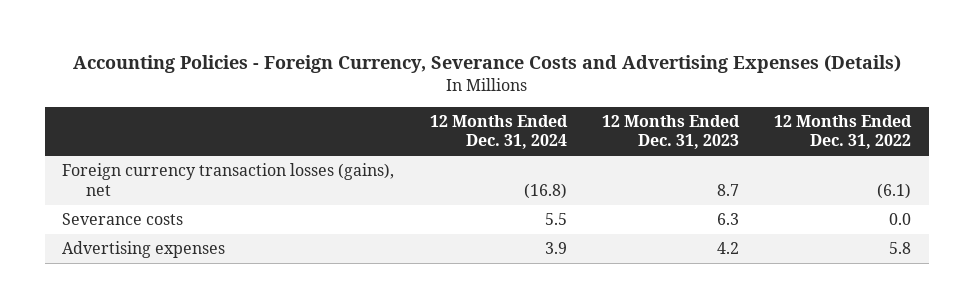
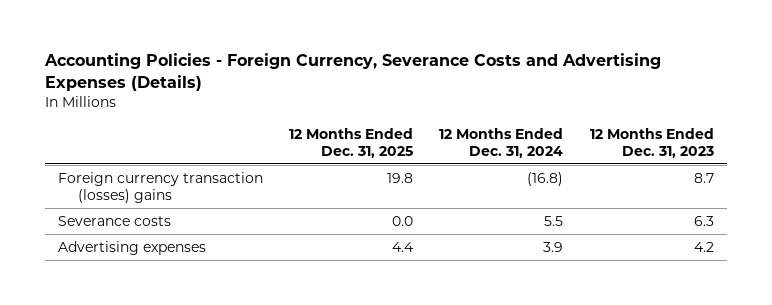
[774,114,913,150] 12 Months Ended Dec. 31, 2022 -> none
none -> [289,127,414,158] 12 Months Ended Dec. 31, 2025
[62,163,395,196] Foreign currency transaction losses (gains), net -> [57,171,263,203] Foreign currency transaction (losses) gains

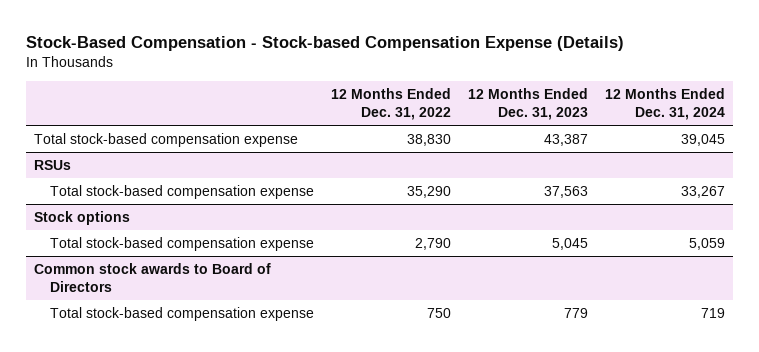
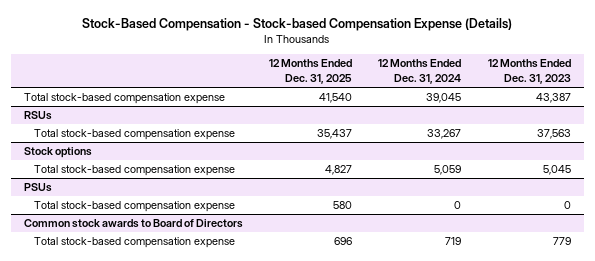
[330,88,451,121] 12 Months Ended Dec. 31, 2022 -> none
none -> [269,59,353,84] 12 Months Ended Dec. 31, 2025
none -> [24,183,53,193] PSUs
none -> [33,201,235,213] Total stock-based compensation expense

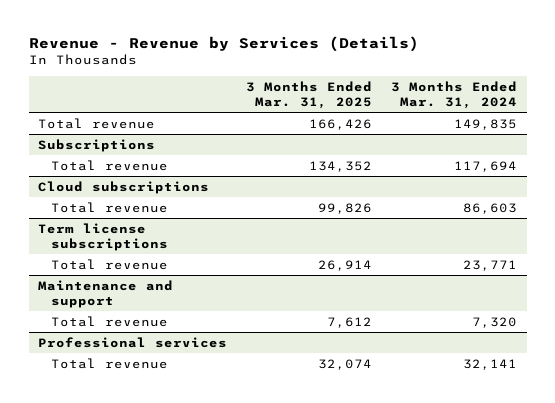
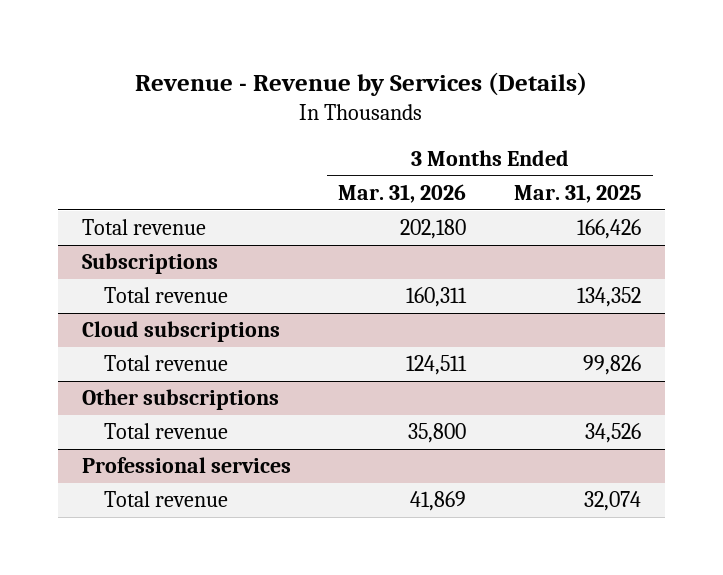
[391,80,518,110] 3 Months Ended Mar. 31, 2024 -> none
none -> [338,183,467,203] Mar. 31, 2026
[38,222,169,252] Term license subscriptions -> none
[38,279,174,309] Maintenance and support -> none
[51,315,169,327] Total revenue -> none
none -> [81,389,279,411] Other subscriptions
[318,259,373,271] 26,914 -> [585,423,642,444] 34,526

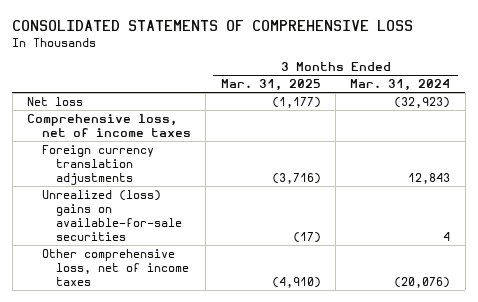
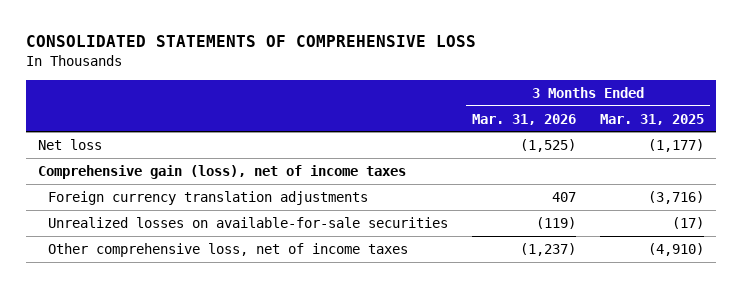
[350,79,451,92] Mar. 31, 2024 -> none
none -> [472,113,577,125] Mar. 31, 2026
[27,113,191,137] Comprehensive loss, net of income taxes -> [37,164,406,179] Comprehensive gain (loss), net of income taxes
[41,189,183,242] Unrealized (loss) gains on available-for-sale securities -> [48,216,449,228] Unrealized losses on available-for-sale securities

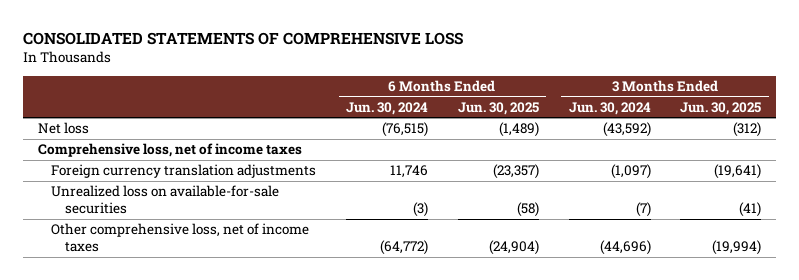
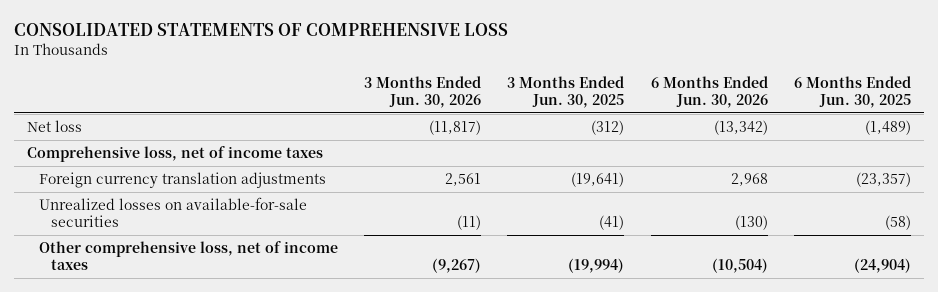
[346,101,429,115] Jun. 30, 2024 -> none
[568,101,651,115] Jun. 30, 2024 -> none
none -> [364,75,482,108] 3 Months Ended Jun. 30, 2026
none -> [650,75,768,108] 6 Months Ended Jun. 30, 2026
[51,185,280,215] Unrealized loss on available-for-sale securities -> [39,197,308,228] Unrealized losses on available-for-sale securities

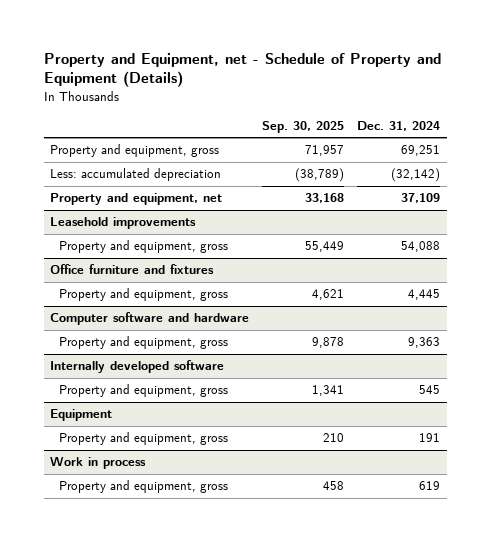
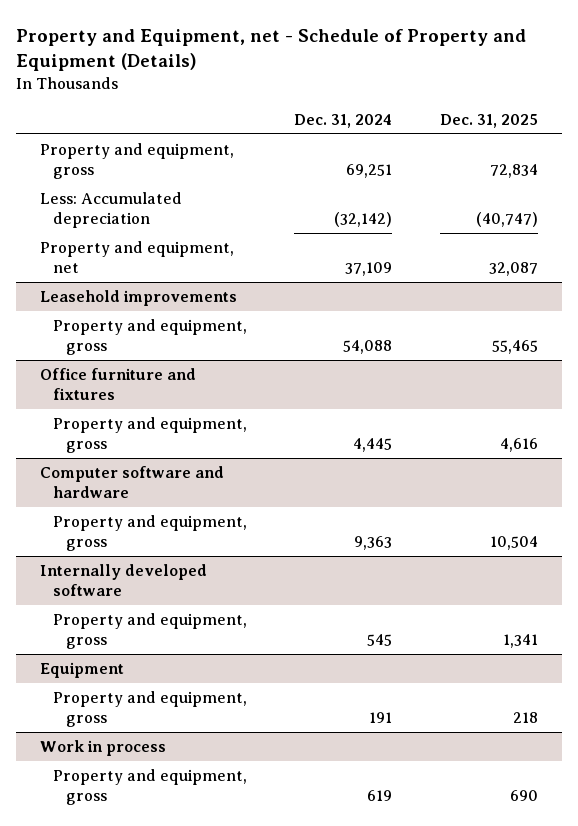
[262,120,345,133] Sep. 30, 2025 -> none
none -> [439,113,538,128] Dec. 31, 2025
[50,168,222,182] Less: accumulated depreciation -> [40,191,183,229] Less: Accumulated depreciation

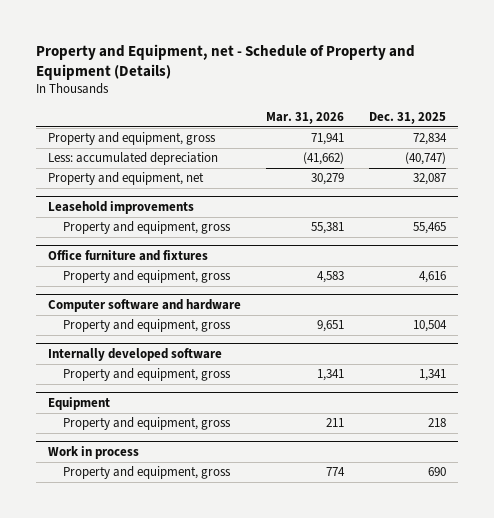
[294,113,393,128] Dec. 31, 2024 -> none
none -> [266,111,345,124] Mar. 31, 2026
[40,191,183,229] Less: Accumulated depreciation -> [48,152,219,166] Less: accumulated depreciation

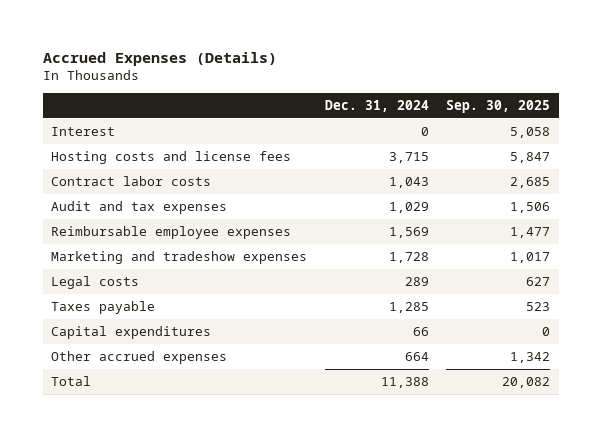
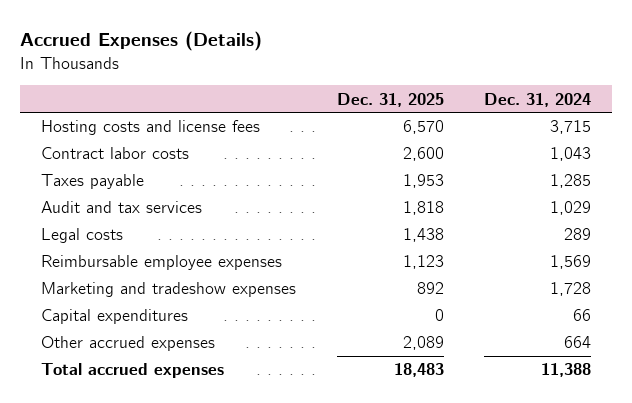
[445,99,550,113] Sep. 30, 2025 -> none
none -> [336,92,444,107] Dec. 31, 2025
[51,126,116,136] Interest -> none
[51,300,156,314] Taxes payable -> [40,174,144,190] Taxes payable
[51,200,228,214] Audit and tax expenses -> [40,201,202,214] Audit and tax services
[51,275,140,289] Legal costs -> [40,228,123,244] Legal costs
[51,375,92,386] Total -> [40,363,224,379] Total accrued expenses

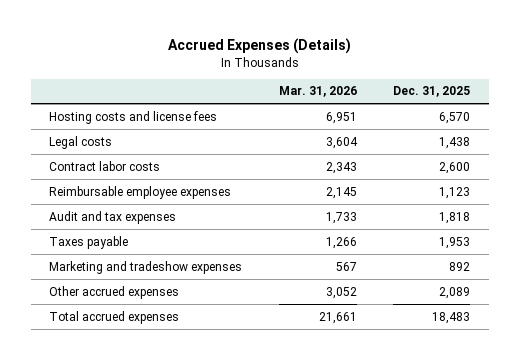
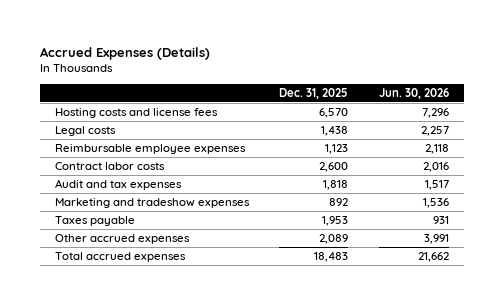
[278,86,357,98] Mar. 31, 2026 -> none
none -> [379,87,450,99] Jun. 30, 2026
[49,160,161,171] Contract labor costs -> [54,162,165,171] Contract labor costs
[49,235,129,249] Taxes payable -> [54,216,135,227] Taxes payable

